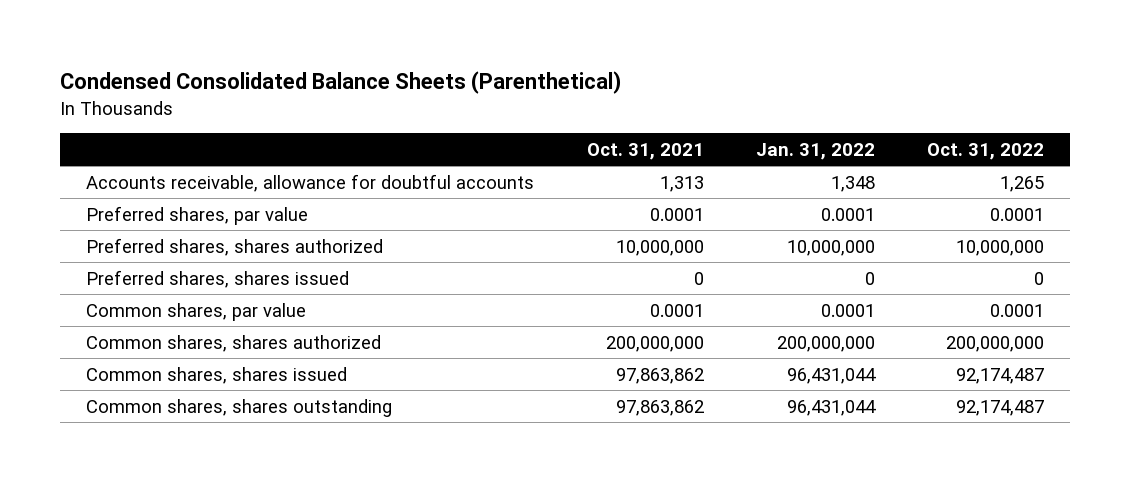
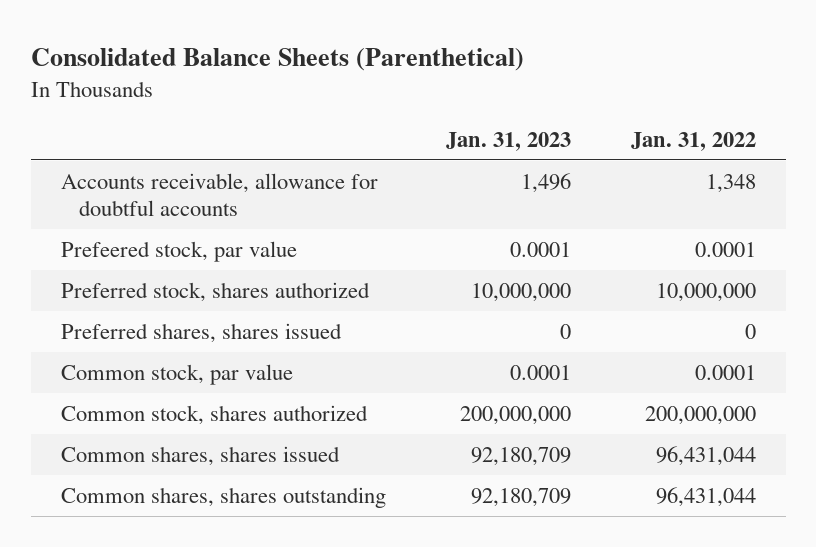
[60,71,622,95] Condensed Consolidated Balance Sheets (Parenthetical) -> [30,47,524,71] Consolidated Balance Sheets (Parenthetical)
[586,142,704,160] Oct. 31, 2021 -> none
[927,142,1045,160] Oct. 31, 2022 -> none
none -> [445,131,571,151] Jan. 31, 2023
[86,205,309,225] Preferred shares, par value -> [60,240,297,262] Prefeered stock, par value
[86,237,384,256] Preferred shares, shares authorized -> [60,281,370,302] Preferred stock, shares authorized
[86,302,307,321] Common shares, par value -> [60,363,293,385] Common stock, par value
[86,334,382,352] Common shares, shares authorized -> [60,404,368,425] Common stock, shares authorized

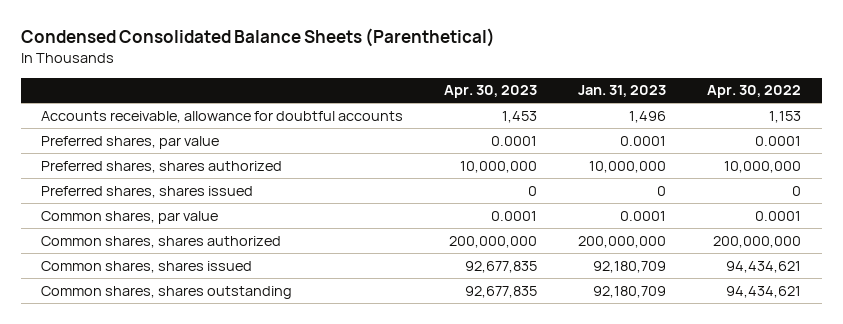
[30,47,524,71] Consolidated Balance Sheets (Parenthetical) -> [20,28,495,48] Condensed Consolidated Balance Sheets (Parenthetical)
[630,131,756,151] Jan. 31, 2022 -> none
none -> [444,85,538,99] Apr. 30, 2023
none -> [707,85,802,99] Apr. 30, 2022
[60,240,297,262] Prefeered stock, par value -> [41,135,220,149] Preferred shares, par value
[60,281,370,302] Preferred stock, shares authorized -> [41,160,283,173] Preferred shares, shares authorized
[60,363,293,385] Common stock, par value -> [41,210,219,224] Common shares, par value
[60,404,368,425] Common stock, shares authorized -> [41,235,282,248] Common shares, shares authorized

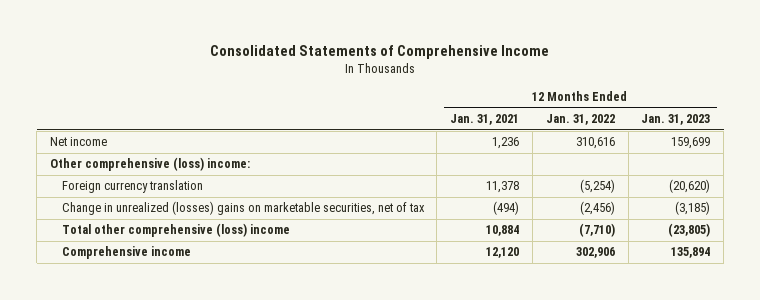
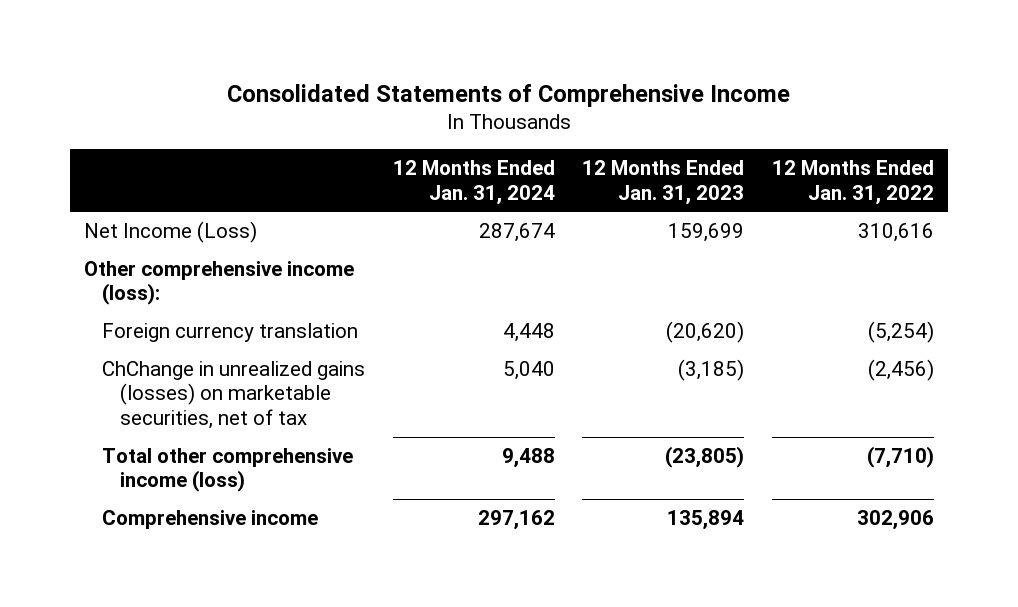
[450,114,520,126] Jan. 31, 2021 -> none
none -> [392,160,555,205] 12 Months Ended Jan. 31, 2024
[49,137,107,147] Net income -> [83,221,257,244] Net Income (Loss)
[49,157,250,172] Other comprehensive (loss) income: -> [83,261,354,306] Other comprehensive income (loss):
[61,201,425,216] Change in unrealized (losses) gains on marketable securities, net of tax -> [101,361,365,429] ChChange in unrealized gains (losses) on marketable securities, net of tax
[61,223,290,238] Total other comprehensive (loss) income -> [101,448,353,493] Total other comprehensive income (loss)

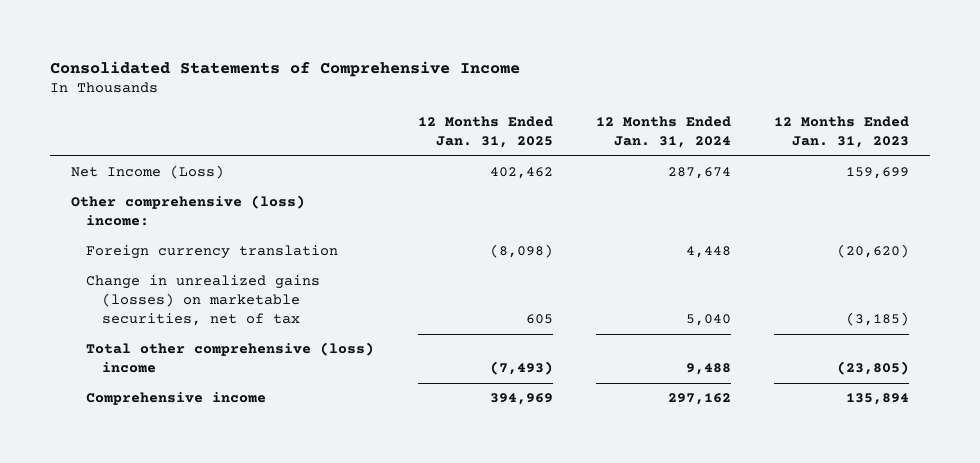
[772,160,935,205] 12 Months Ended Jan. 31, 2022 -> none
none -> [417,116,553,149] 12 Months Ended Jan. 31, 2025
[83,261,354,306] Other comprehensive income (loss): -> [71,195,306,227] Other comprehensive (loss) income:
[101,361,365,429] ChChange in unrealized gains (losses) on marketable securities, net of tax -> [86,275,321,326] Change in unrealized gains (losses) on marketable securities, net of tax
[101,448,353,493] Total other comprehensive income (loss) -> [86,342,375,374] Total other comprehensive (loss) income

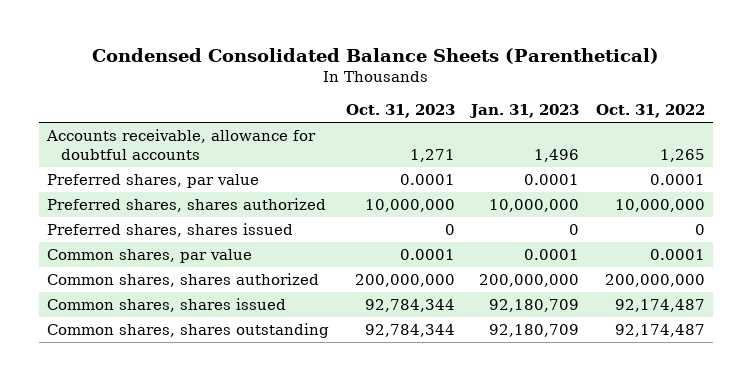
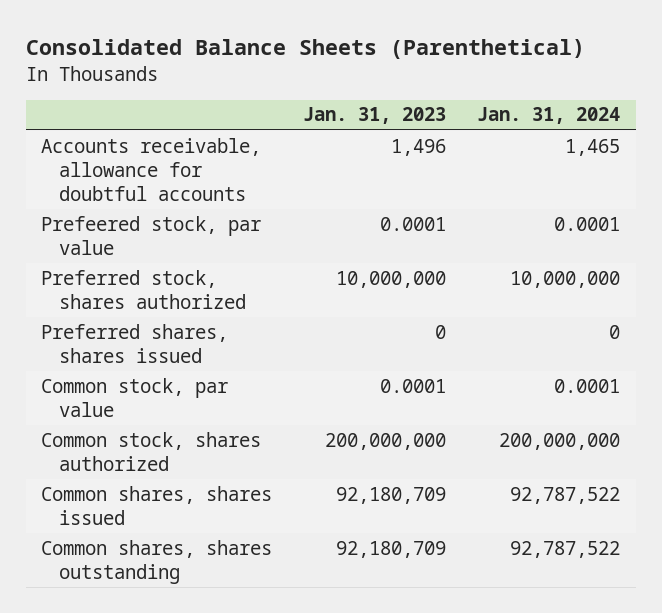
[91,47,659,64] Condensed Consolidated Balance Sheets (Parenthetical) -> [26,39,586,60] Consolidated Balance Sheets (Parenthetical)
[345,104,455,119] Oct. 31, 2023 -> none
[595,104,705,119] Oct. 31, 2022 -> none
none -> [477,107,621,125] Jan. 31, 2024
[46,173,259,188] Preferred shares, par value -> [41,215,262,255] Prefeered stock, par value
[46,197,326,212] Preferred shares, shares authorized -> [41,269,247,309] Preferred stock, shares authorized
[46,248,252,263] Common shares, par value -> [41,377,229,417] Common stock, par value
[46,272,319,287] Common shares, shares authorized -> [41,431,262,471] Common stock, shares authorized

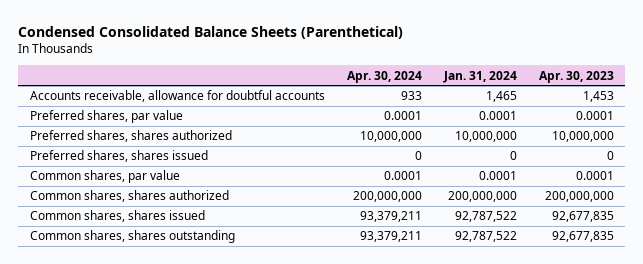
[26,39,586,60] Consolidated Balance Sheets (Parenthetical) -> [18,26,404,40] Condensed Consolidated Balance Sheets (Parenthetical)
[303,107,447,125] Jan. 31, 2023 -> none
none -> [346,70,422,83] Apr. 30, 2024
none -> [538,70,614,83] Apr. 30, 2023
[41,215,262,255] Prefeered stock, par value -> [29,110,183,124] Preferred shares, par value
[41,269,247,309] Preferred stock, shares authorized -> [29,130,232,143] Preferred shares, shares authorized
[41,377,229,417] Common stock, par value -> [29,170,180,184] Common shares, par value
[41,431,262,471] Common stock, shares authorized -> [29,190,229,203] Common shares, shares authorized

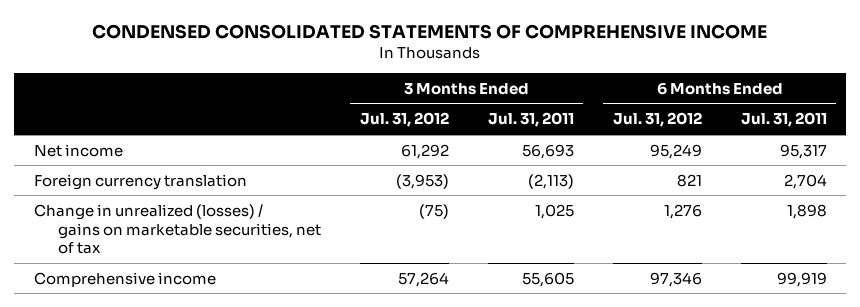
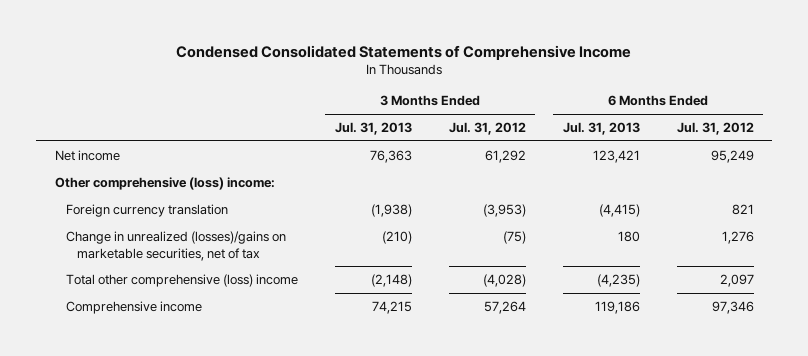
[92,23,768,39] CONDENSED CONSOLIDATED STATEMENTS OF COMPREHENSIVE INCOME -> [176,44,632,60] Condensed Consolidated Statements of Comprehensive Income
[487,112,574,128] Jul. 31, 2011 -> none
[740,112,827,128] Jul. 31, 2011 -> none
none -> [334,122,412,136] Jul. 31, 2013
none -> [562,122,640,136] Jul. 31, 2013
none -> [54,176,275,190] Other comprehensive (loss) income:
[33,203,321,255] Change in unrealized (losses) / gains on marketable securities, net of tax -> [65,230,286,261] Change in unrealized (losses)/gains on marketable securities, net of tax
none -> [65,273,298,287] Total other comprehensive (loss) income

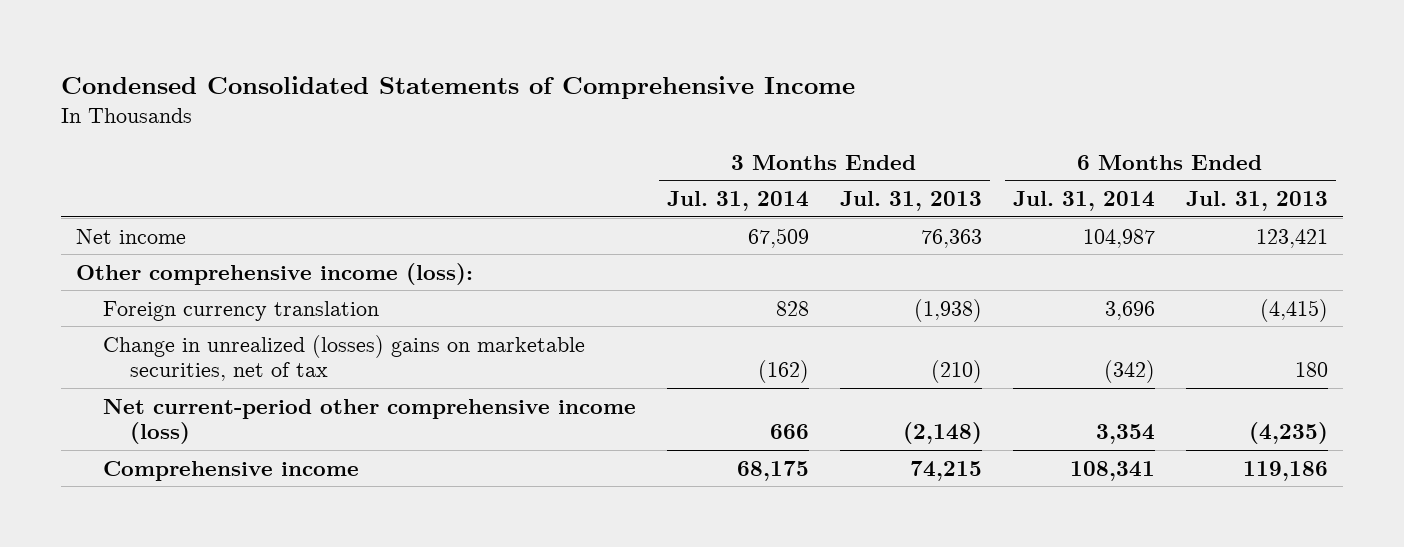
[448,122,526,136] Jul. 31, 2012 -> none
[676,122,754,136] Jul. 31, 2012 -> none
none -> [666,191,809,212] Jul. 31, 2014
none -> [1012,191,1155,212] Jul. 31, 2014
[54,176,275,190] Other comprehensive (loss) income: -> [76,262,474,285] Other comprehensive income (loss):
[65,230,286,261] Change in unrealized (losses)/gains on marketable securities, net of tax -> [102,334,585,382] Change in unrealized (losses) gains on marketable securities, net of tax
[65,273,298,287] Total other comprehensive (loss) income -> [102,398,636,445] Net current-period other comprehensive income (loss)

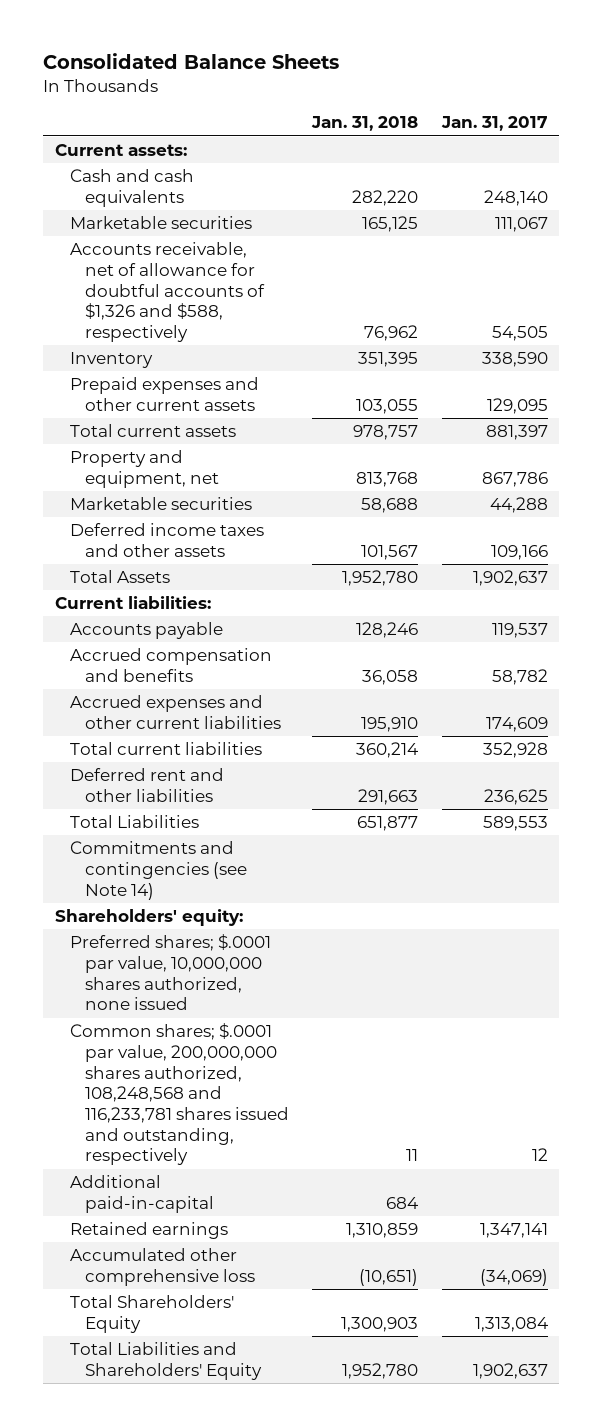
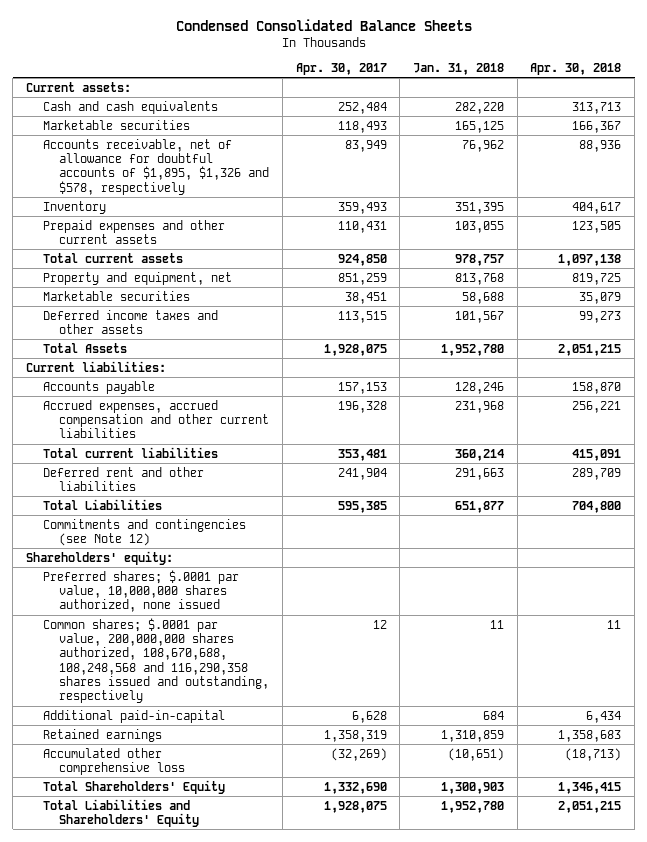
[42,53,339,70] Consolidated Balance Sheets -> [175,18,472,31] Condensed Consolidated Balance Sheets
[440,116,548,132] Jan. 31, 2017 -> none
none -> [295,62,387,75] Apr. 30, 2017
none -> [530,62,622,75] Apr. 30, 2018
[69,242,265,342] Accounts receivable, net of allowance for doubtful accounts of $1,326 and $588, respectively -> [42,138,270,195] Accounts receivable, net of allowance for doubtful accounts of $1,895, $1,326 and $578, respectively
[69,648,272,682] Accrued compensation and benefits -> none
[69,695,281,729] Accrued expenses and other current liabilities -> [42,399,270,439] Accrued expenses, accrued compensation and other current liabilities
[361,716,419,732] 195,910 -> [455,400,505,413] 231,968
[69,841,247,900] Commitments and contingencies (see Note 14) -> [42,518,246,546] Commitments and contingencies (see Note 12)
[69,1023,289,1166] Common shares; $.0001 par value, 200,000,000 shares authorized, 108,248,568 and 116,233,781 shares issued and outstanding, respectively -> [42,617,270,704] Common shares; $.0001 par value, 200,000,000 shares authorized, 108,670,688, 108,248,568 and 116,290,358 shares issued and outstanding, respectively

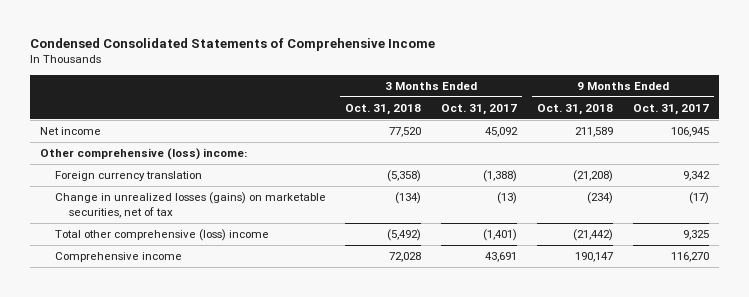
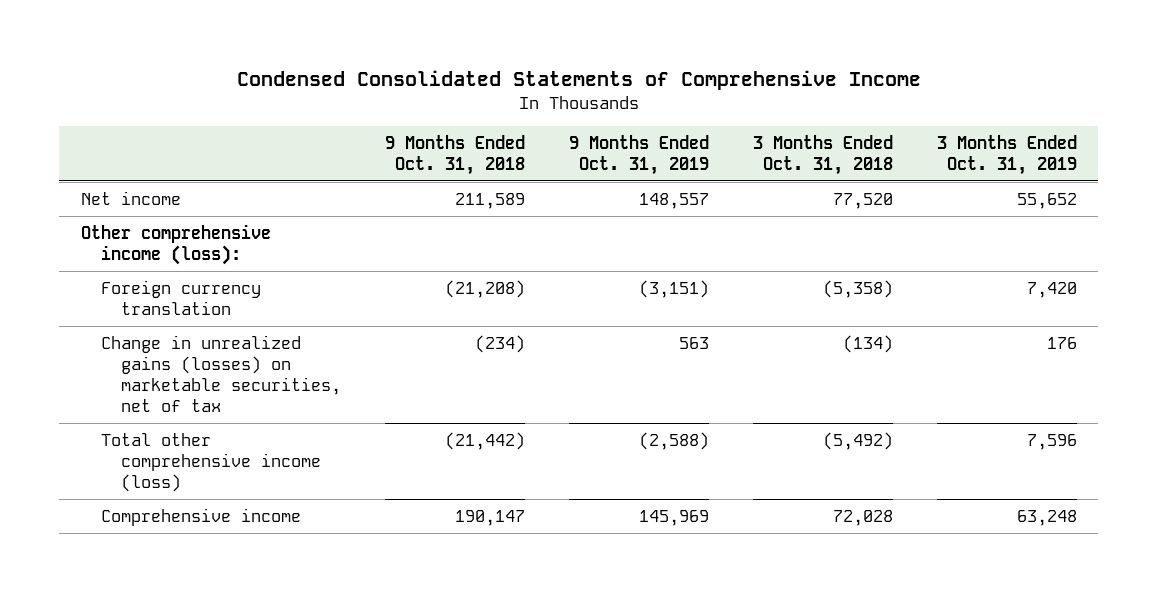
[441,103,518,115] Oct. 31, 2017 -> none
[633,103,710,115] Oct. 31, 2017 -> none
none -> [569,134,710,176] 9 Months Ended Oct. 31, 2019
none -> [936,134,1077,176] 3 Months Ended Oct. 31, 2019
[39,148,247,161] Other comprehensive (loss) income: -> [80,223,271,266] Other comprehensive income (loss):
[54,192,326,219] Change in unrealized losses (gains) on marketable securities, net of tax -> [101,334,342,413] Change in unrealized gains (losses) on marketable securities, net of tax
[54,229,269,242] Total other comprehensive (loss) income -> [101,432,322,493] Total other comprehensive income (loss)

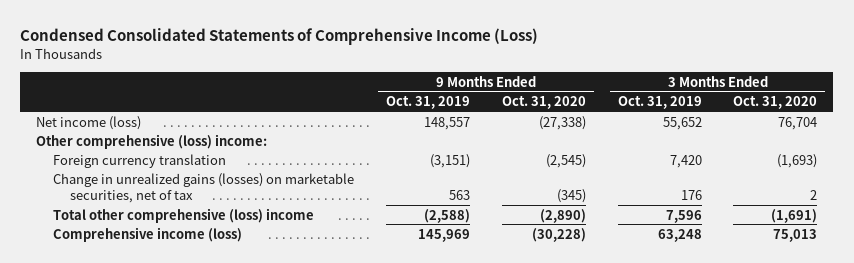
[236,69,921,90] Condensed Consolidated Statements of Comprehensive Income -> [20,27,539,45] Condensed Consolidated Statements of Comprehensive Income (Loss)
[385,134,526,176] 9 Months Ended Oct. 31, 2018 -> none
[752,134,893,176] 3 Months Ended Oct. 31, 2018 -> none
none -> [501,96,586,110] Oct. 31, 2020
none -> [733,96,818,110] Oct. 31, 2020
[80,190,181,205] Net income -> [36,115,142,130] Net income (loss)
[80,223,271,266] Other comprehensive income (loss): -> [36,133,268,149] Other comprehensive (loss) income:
[101,432,322,493] Total other comprehensive income (loss) -> [52,207,314,223] Total other comprehensive (loss) income
[101,507,302,526] Comprehensive income -> [52,226,242,242] Comprehensive income (loss)

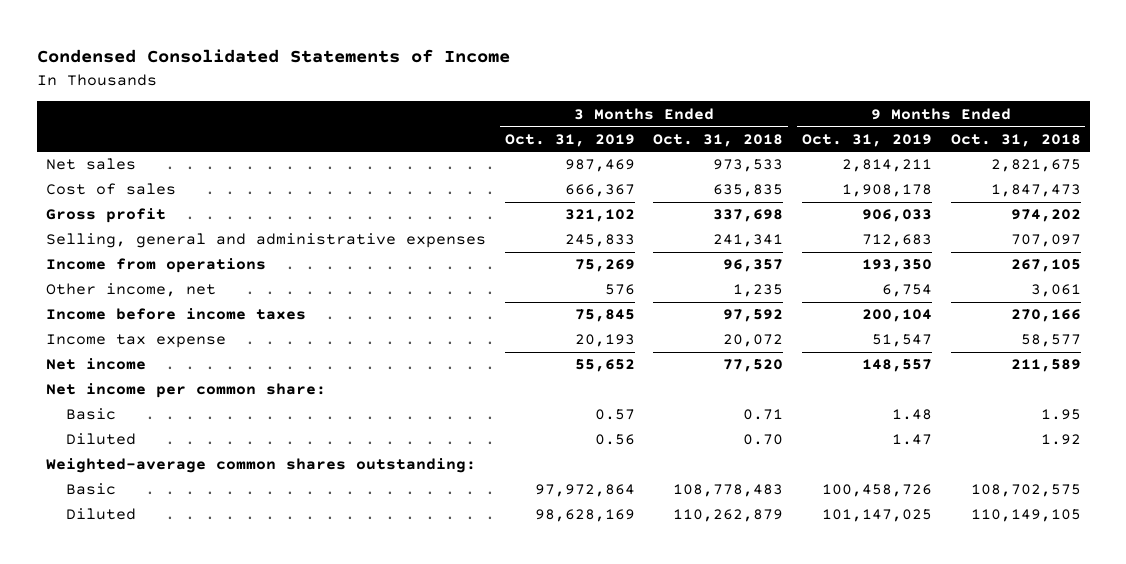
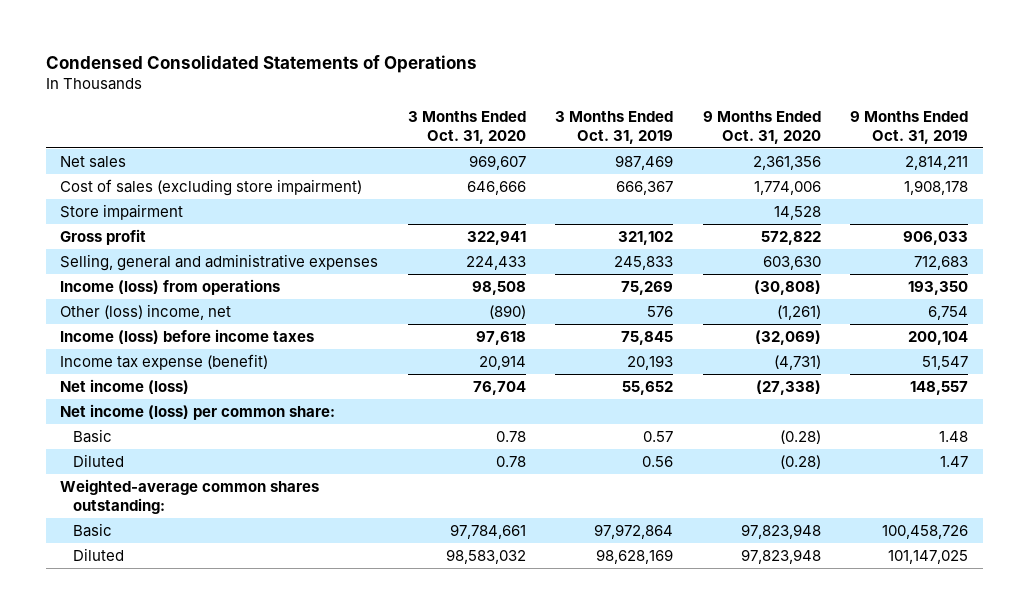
[36,49,510,64] Condensed Consolidated Statements of Income -> [45,54,477,73] Condensed Consolidated Statements of Operations
[653,133,784,147] Oct. 31, 2018 -> none
[950,133,1081,147] Oct. 31, 2018 -> none
none -> [407,110,526,144] 3 Months Ended Oct. 31, 2020
none -> [702,110,821,144] 9 Months Ended Oct. 31, 2020
[45,183,176,196] Cost of sales -> [60,179,363,197] Cost of sales (excluding store impairment)
none -> [60,204,184,221] Store impairment
[45,258,266,274] Income from operations -> [60,279,281,296] Income (loss) from operations
[45,283,216,298] Other income, net -> [60,304,232,321] Other (loss) income, net
[45,308,306,321] Income before income taxes -> [60,329,315,345] Income (loss) before income taxes
[45,334,226,349] Income tax expense -> [60,354,269,371] Income tax expense (benefit)
[45,358,146,371] Net income -> [60,379,190,395] Net income (loss)
[45,383,326,399] Net income per common share: -> [60,404,336,421] Net income (loss) per common share:

